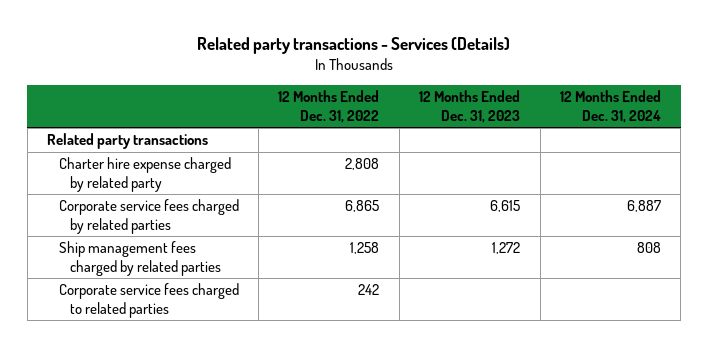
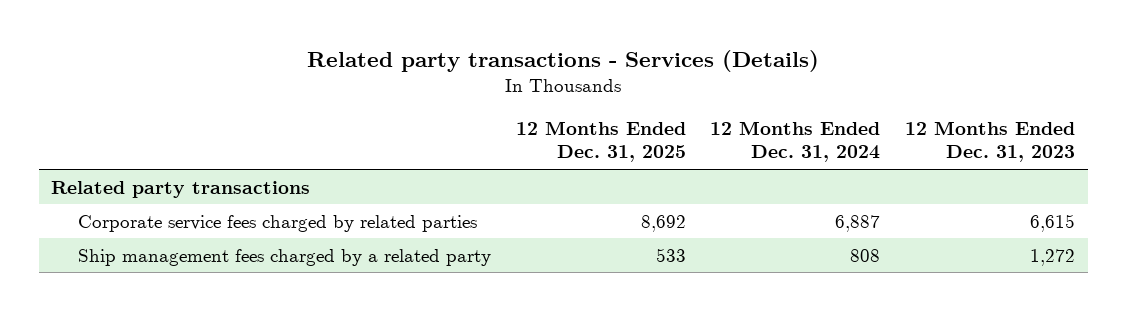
[278,90,380,124] 12 Months Ended Dec. 31, 2022 -> none
none -> [515,120,686,163] 12 Months Ended Dec. 31, 2025
[58,157,231,192] Charter hire expense charged by related party -> none
[58,283,239,318] Corporate service fees charged to related parties -> none
[58,241,222,276] Ship management fees charged by related parties -> [77,248,491,266] Ship management fees charged by a related party

